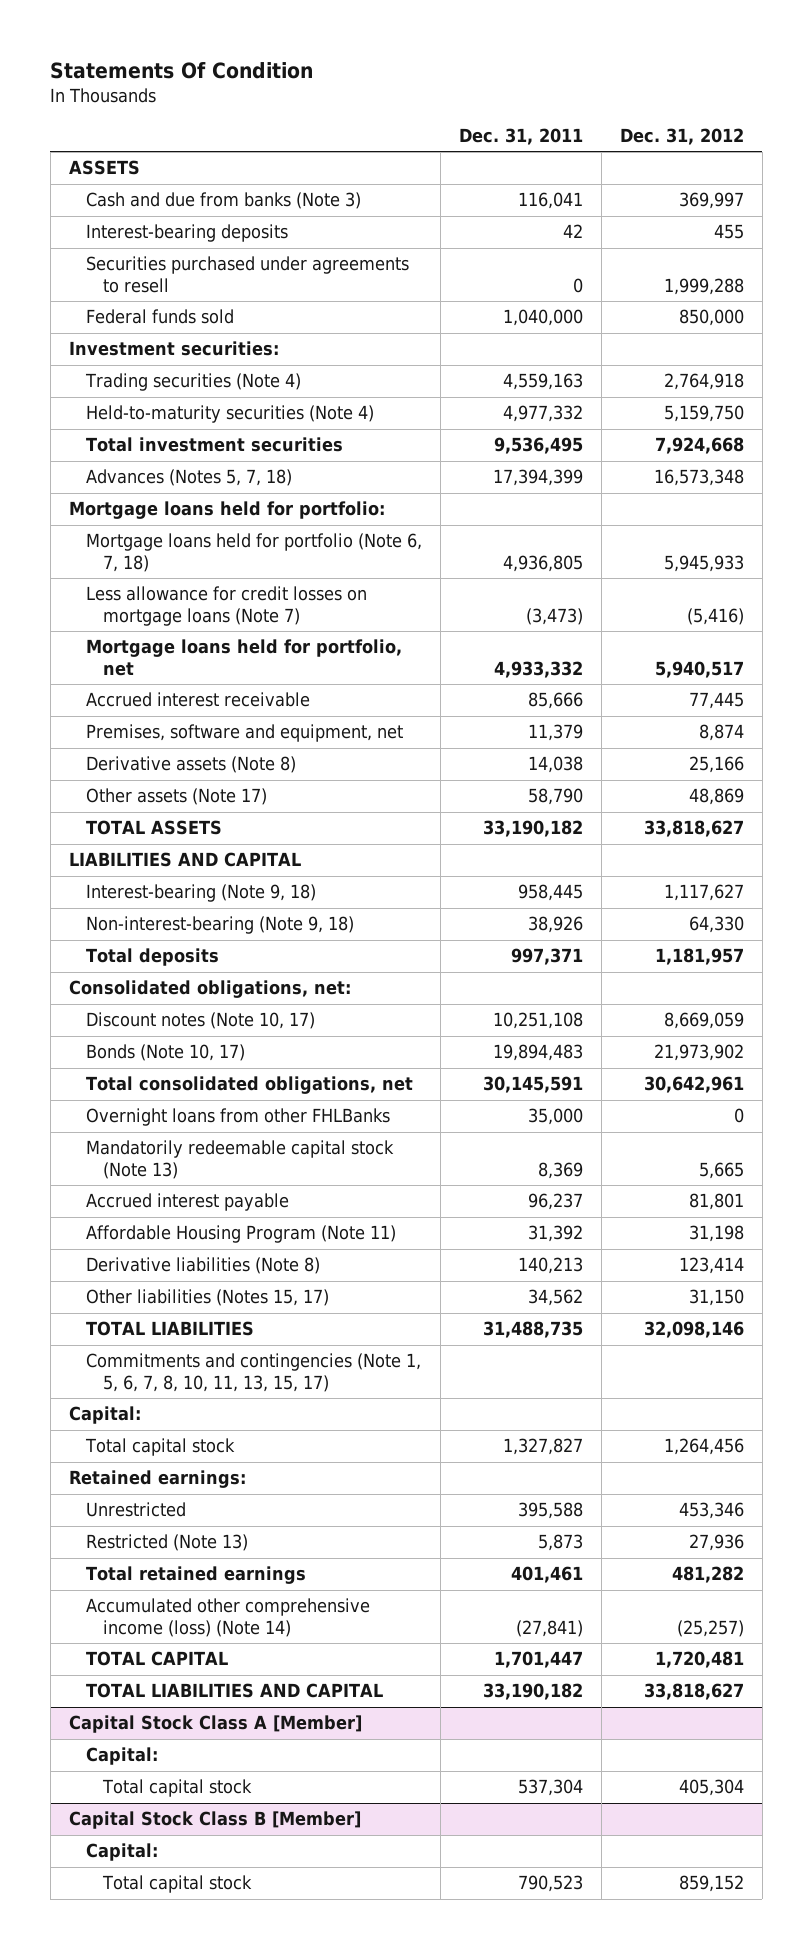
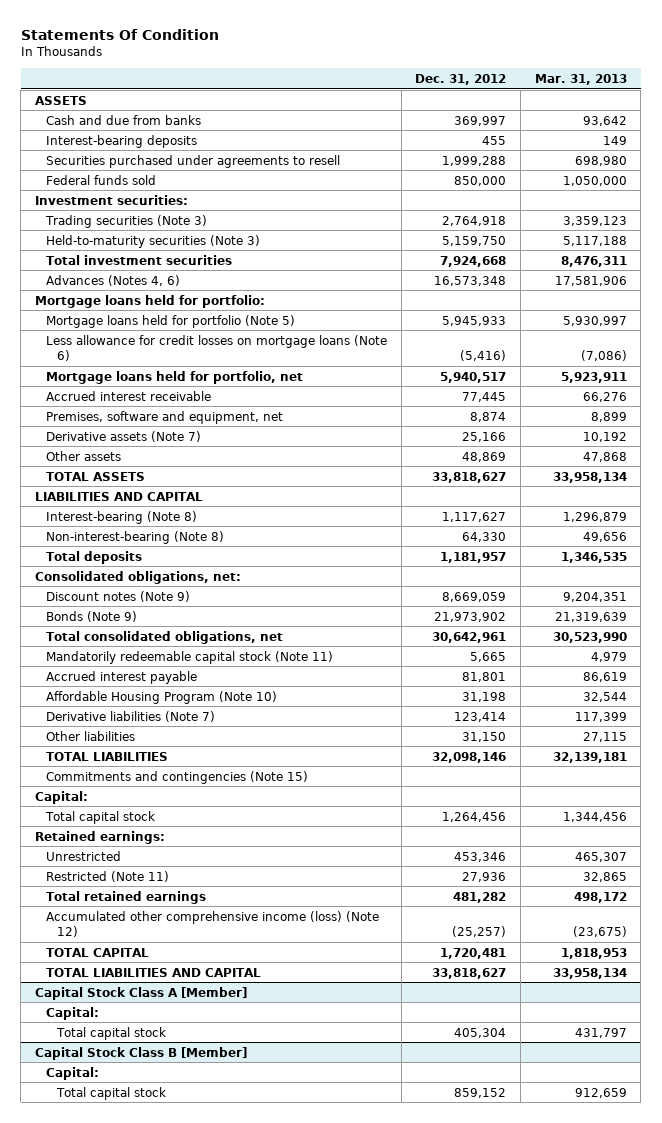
[458,128,583,146] Dec. 31, 2011 -> none
none -> [534,73,627,85] Mar. 31, 2013
[85,192,361,210] Cash and due from banks (Note 3) -> [45,114,201,125] Cash and due from banks
[84,373,301,392] Trading securities (Note 4) -> [44,214,207,228] Trading securities (Note 3)
[85,405,374,424] Held-to-maturity securities (Note 4) -> [45,234,260,248] Held-to-maturity securities (Note 3)
[85,469,292,487] Advances (Notes 5, 7, 18) -> [45,274,180,286] Advances (Notes 4, 6)
[85,533,422,572] Mortgage loans held for portfolio (Note 6, 7, 18) -> [45,314,295,328] Mortgage loans held for portfolio (Note 5)
[85,586,367,626] Less allowance for credit losses on mortgage loans (Note 7) -> [45,334,387,361] Less allowance for credit losses on mortgage loans (Note 6)
[85,756,296,774] Derivative assets (Note 8) -> [45,430,201,442] Derivative assets (Note 7)
[85,788,267,806] Other assets (Note 17) -> [45,450,121,461] Other assets
[85,884,316,903] Interest-bearing (Note 9, 18) -> [45,510,197,524] Interest-bearing (Note 8)
[85,916,354,935] Non-interest-bearing (Note 9, 18) -> [45,530,224,544] Non-interest-bearing (Note 8)
[85,1012,315,1030] Discount notes (Note 10, 17) -> [45,590,190,602] Discount notes (Note 9)
[85,1044,245,1062] Bonds (Note 10, 17) -> [45,610,137,622] Bonds (Note 9)
[85,1108,390,1127] Overnight loans from other FHLBanks -> none
[85,1140,394,1179] Mandatorily redeemable capital stock (Note 13) -> [45,650,333,664] Mandatorily redeemable capital stock (Note 11)
[85,1225,396,1244] Affordable Housing Program (Note 11) -> [45,690,277,704] Affordable Housing Program (Note 10)
[85,1257,320,1275] Derivative liabilities (Note 8) -> [45,710,215,722] Derivative liabilities (Note 7)
[85,1289,329,1307] Other liabilities (Notes 15, 17) -> [45,730,135,741] Other liabilities
[85,1353,421,1392] Commitments and contingencies (Note 1, 5, 6, 7, 8, 10, 11, 13, 15, 17) -> [45,770,308,784] Commitments and contingencies (Note 15)
[85,1534,248,1552] Restricted (Note 13) -> [45,870,169,882] Restricted (Note 11)
[85,1598,370,1637] Accumulated other comprehensive income (loss) (Note 14) -> [45,910,379,937] Accumulated other comprehensive income (loss) (Note 12)

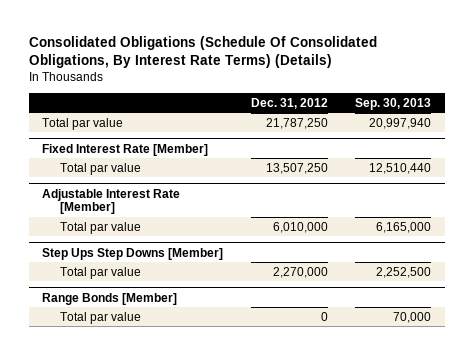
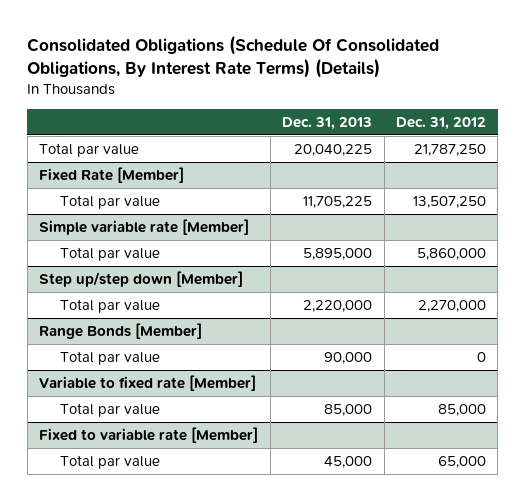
[354,97,431,110] Sep. 30, 2013 -> none
none -> [282,116,373,130] Dec. 31, 2013
[42,143,209,156] Fixed Interest Rate [Member] -> [39,166,185,183] Fixed Rate [Member]
[42,188,181,215] Adjustable Interest Rate [Member] -> none
none -> [39,218,250,235] Simple variable rate [Member]
[272,221,328,233] 6,010,000 -> [416,247,486,260] 5,860,000
[42,247,224,260] Step Ups Step Downs [Member] -> [39,270,244,287] Step up/step down [Member]
none -> [39,374,257,391] Variable to fixed rate [Member]
none -> [59,402,160,417] Total par value
none -> [39,426,259,443] Fixed to variable rate [Member]
none -> [59,454,160,469] Total par value

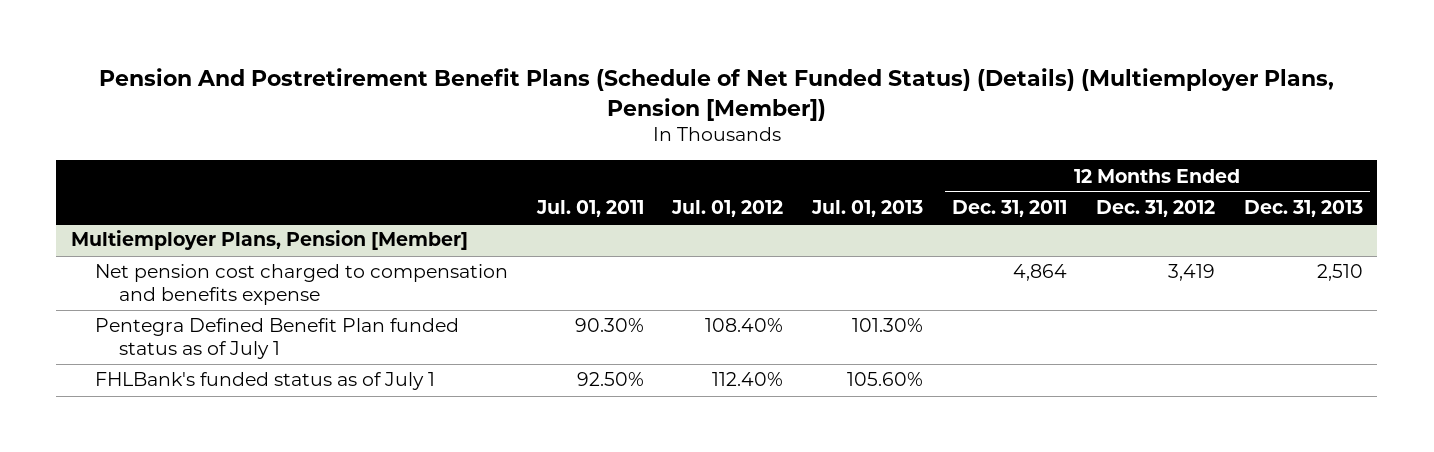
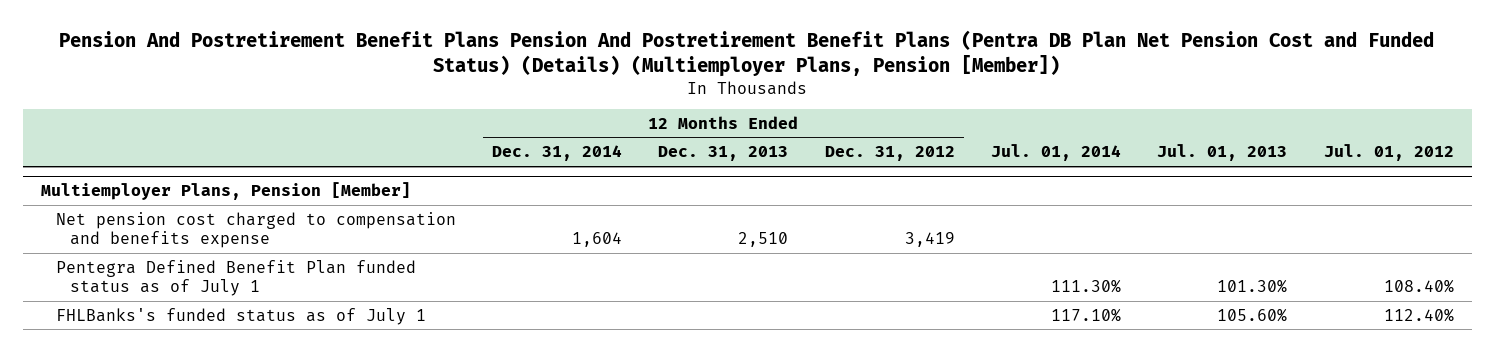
[98,68,1334,121] Pension And Postretirement Benefit Plans (Schedule of Net Funded Status) (Details) (Multiemployer Plans, Pension [Member]) -> [59,30,1435,78] Pension And Postretirement Benefit Plans Pension And Postretirement Benefit Plans (Pentra DB Plan Net Pension Cost and Funded Status) (Details) (Multiemployer Plans, Pension [Member])
[535,200,644,218] Jul. 01, 2011 -> none
[952,200,1068,218] Dec. 31, 2011 -> none
none -> [492,145,623,162] Dec. 31, 2014
none -> [991,144,1122,162] Jul. 01, 2014
[94,372,435,391] FHLBank's funded status as of July 1 -> [55,307,426,325] FHLBanks's funded status as of July 1

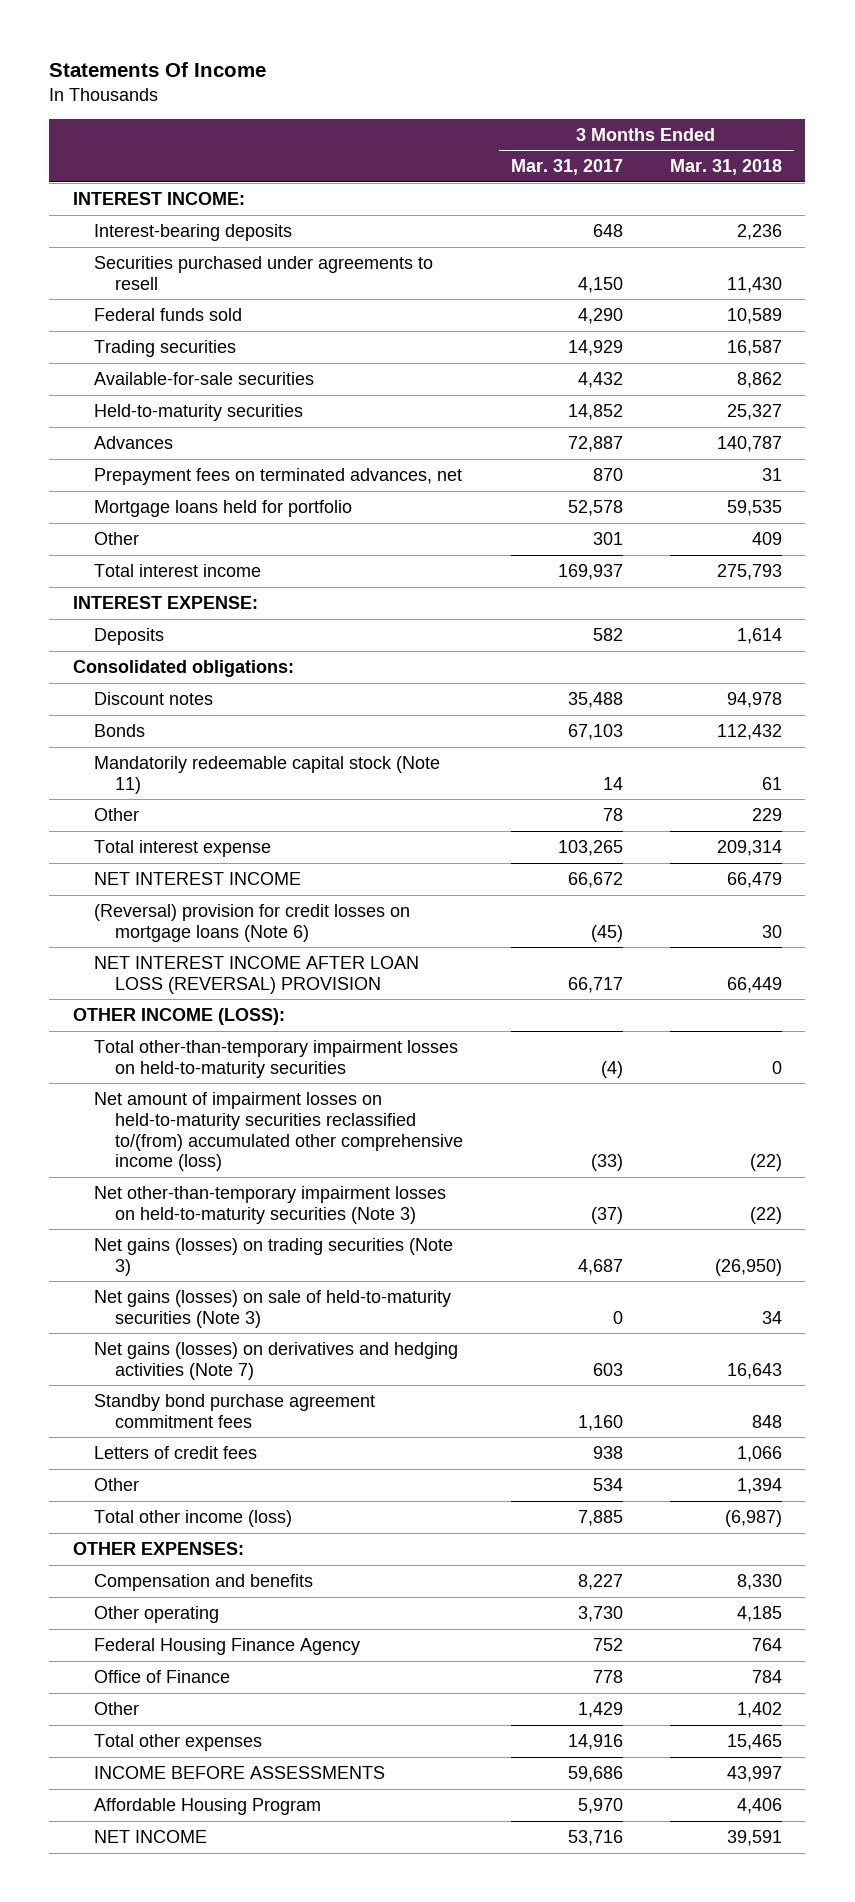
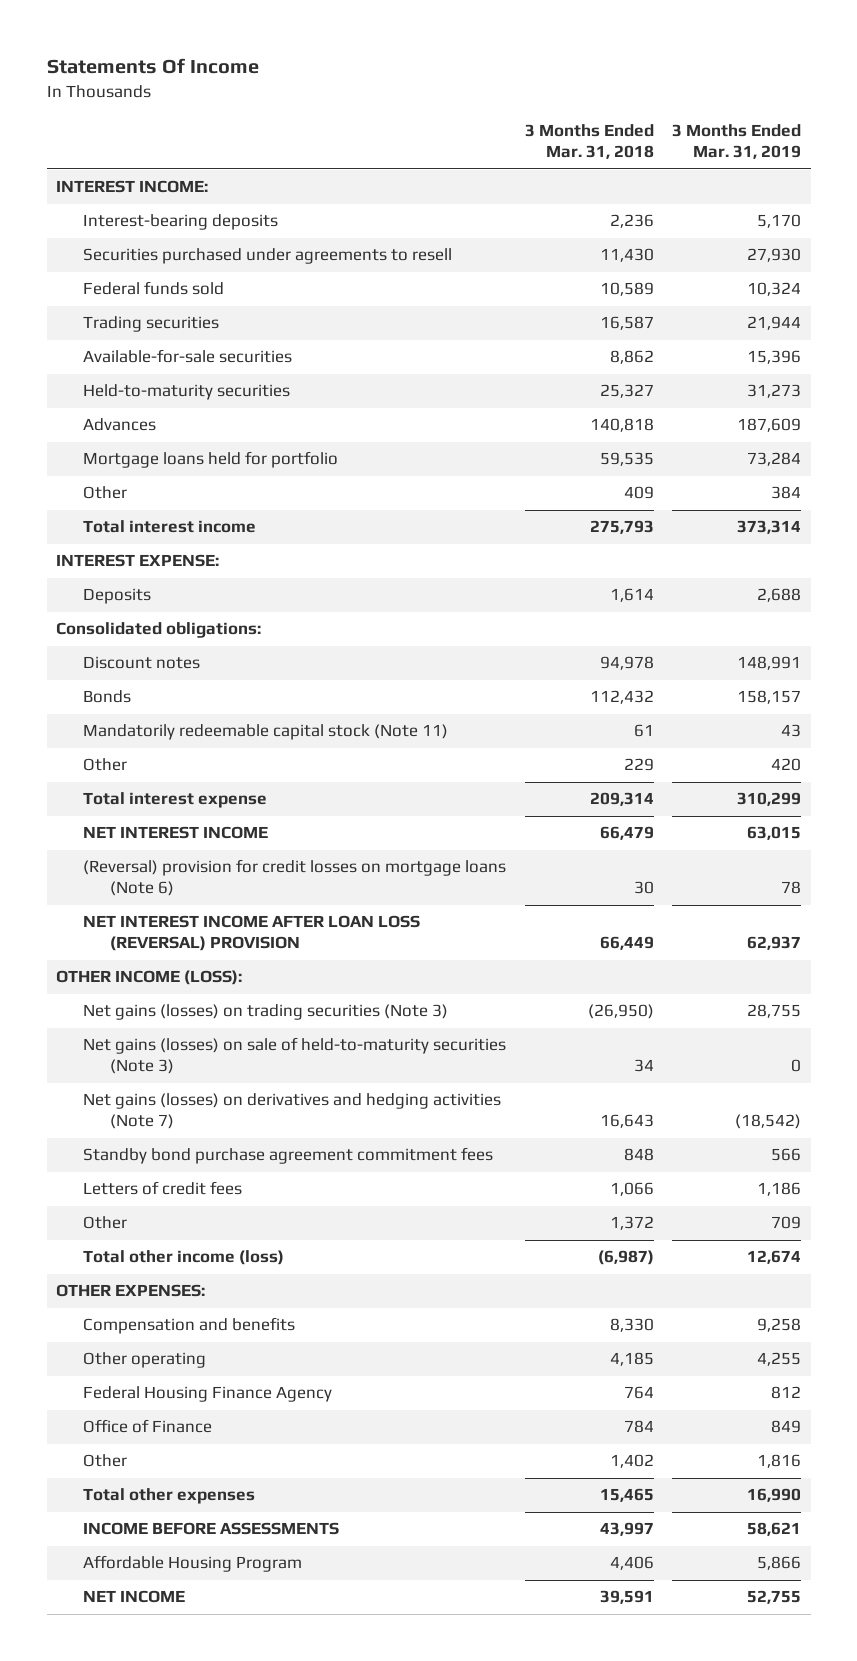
[510,159,623,176] Mar. 31, 2017 -> none
none -> [672,124,802,160] 3 Months Ended Mar. 31, 2019
[94,467,463,485] Prepayment fees on terminated advances, net -> none
[716,435,782,452] 140,787 -> [589,418,654,433] 140,818
[94,1039,459,1078] Total other-than-temporary impairment losses on held-to-maturity securities -> none
[94,1091,464,1172] Net amount of impairment losses on held-to-maturity securities reclassified to/(from) accumulated other comprehensive income (loss) -> none
[94,1185,447,1224] Net other-than-temporary impairment losses on held-to-maturity securities (Note 3) -> none
[736,1477,782,1494] 1,394 -> [609,1216,654,1231] 1,372

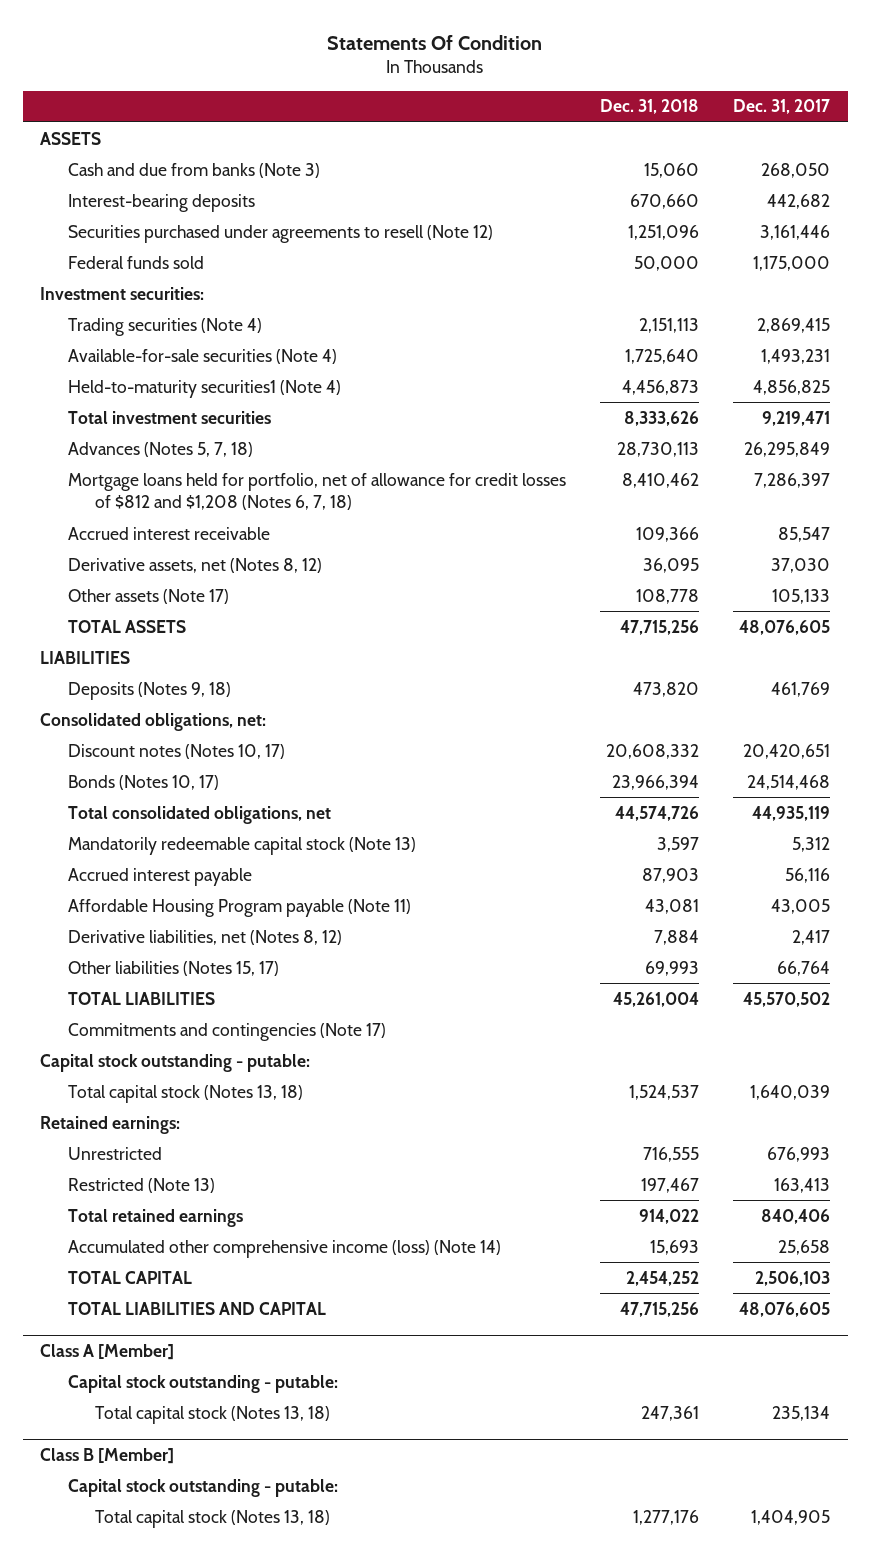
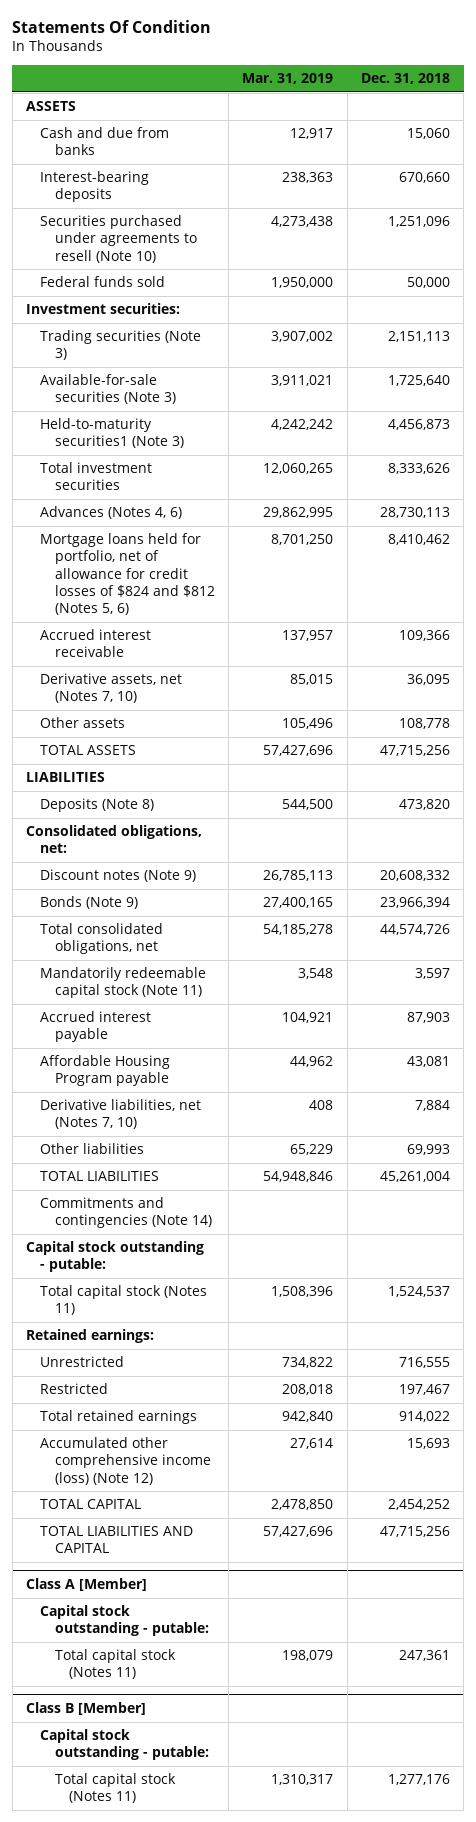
[733,99,831,115] Dec. 31, 2017 -> none
none -> [242,72,334,84] Mar. 31, 2019
[67,162,320,178] Cash and due from banks (Note 3) -> [40,127,170,156] Cash and due from banks
[67,224,493,243] Securities purchased under agreements to resell (Note 12) -> [40,215,197,263] Securities purchased under agreements to resell (Note 10)
[67,317,262,336] Trading securities (Note 4) -> [40,330,202,361] Trading securities (Note 3)
[67,348,337,364] Available-for-sale securities (Note 4) -> [40,374,176,405] Available-for-sale securities (Note 3)
[67,379,341,398] Held-to-maturity securities1 (Note 4) -> [40,418,184,449] Held-to-maturity securities1 (Note 3)
[67,441,253,457] Advances (Notes 5, 7, 18) -> [40,506,183,520] Advances (Notes 4, 6)
[67,472,566,511] Mortgage loans held for portfolio, net of allowance for credit losses of $812 and $1,208 (Notes 6, 7, 18) -> [40,533,215,615] Mortgage loans held for portfolio, net of allowance for credit losses of $824 and $812 (Notes 5, 6)
[67,557,322,573] Derivative assets, net (Notes 8, 12) -> [40,673,183,704] Derivative assets, net (Notes 7, 10)
[67,588,229,604] Other assets (Note 17) -> [40,717,126,729] Other assets
[67,681,231,700] Deposits (Notes 9, 18) -> [40,798,155,813] Deposits (Note 8)
[67,743,285,759] Discount notes (Notes 10, 17) -> [40,869,197,883] Discount notes (Note 9)
[67,774,219,790] Bonds (Notes 10, 17) -> [40,896,139,910] Bonds (Note 9)
[67,836,416,855] Mandatorily redeemable capital stock (Note 13) -> [40,967,207,999] Mandatorily redeemable capital stock (Note 11)
[67,898,411,917] Affordable Housing Program payable (Note 11) -> [40,1055,171,1087] Affordable Housing Program payable
[67,929,342,945] Derivative liabilities, net (Notes 8, 12) -> [40,1099,202,1130] Derivative liabilities, net (Notes 7, 10)
[67,960,279,976] Other liabilities (Notes 15, 17) -> [40,1143,145,1155] Other liabilities
[67,1022,386,1041] Commitments and contingencies (Note 17) -> [40,1197,212,1229] Commitments and contingencies (Note 14)
[67,1084,303,1103] Total capital stock (Notes 13, 18) -> [40,1285,208,1316] Total capital stock (Notes 11)
[67,1177,215,1193] Restricted (Note 13) -> [40,1383,109,1395] Restricted
[67,1239,501,1258] Accumulated other comprehensive income (loss) (Note 14) -> [40,1437,211,1485] Accumulated other comprehensive income (loss) (Note 12)
[94,1405,330,1424] Total capital stock (Notes 13, 18) -> [54,1649,176,1680] Total capital stock (Notes 11)
[94,1509,330,1528] Total capital stock (Notes 13, 18) -> [54,1773,176,1804] Total capital stock (Notes 11)

